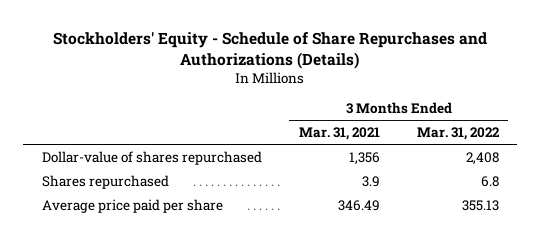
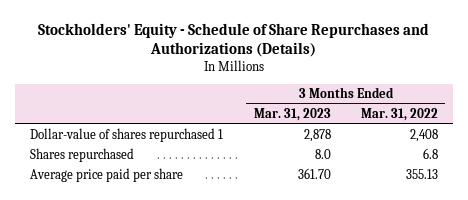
[298,127,380,141] Mar. 31, 2021 -> none
none -> [253,107,331,121] Mar. 31, 2023
[41,150,262,165] Dollar-value of shares repurchased -> [30,128,224,143] Dollar-value of shares repurchased 1

